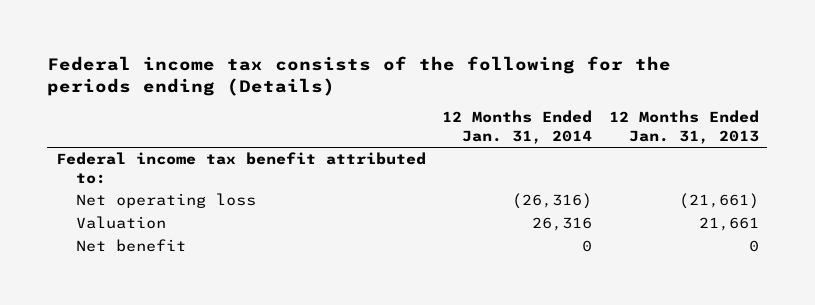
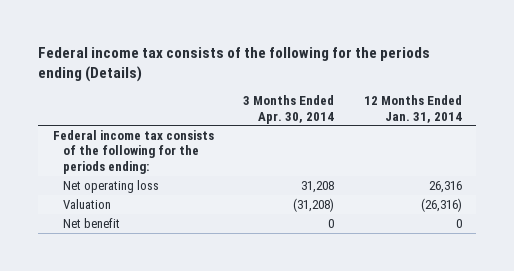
[608,110,759,144] 12 Months Ended Jan. 31, 2013 -> none
none -> [243,95,335,124] 3 Months Ended Apr. 30, 2014
[55,152,426,184] Federal income tax benefit attributed to: -> none
none -> [52,129,214,174] Federal income tax consists of the following for the periods ending:
[512,193,593,210] (26,316) -> [428,180,462,193] 26,316
[532,217,593,232] 26,316 -> [420,197,462,212] (26,316)

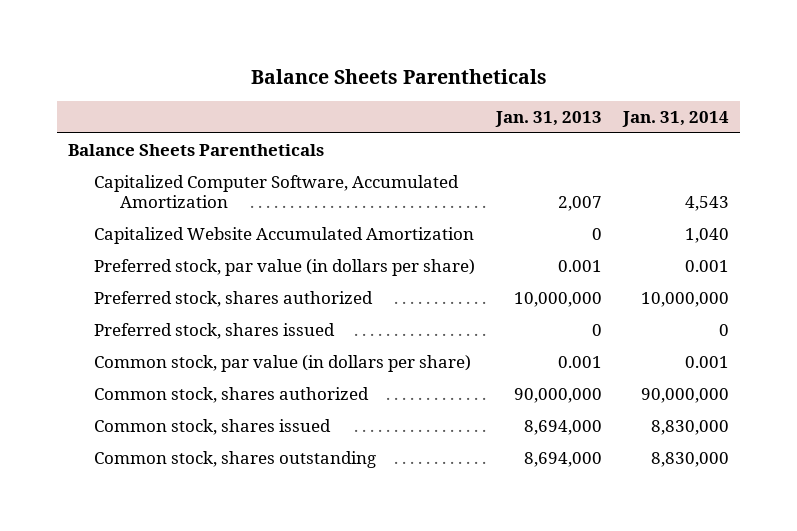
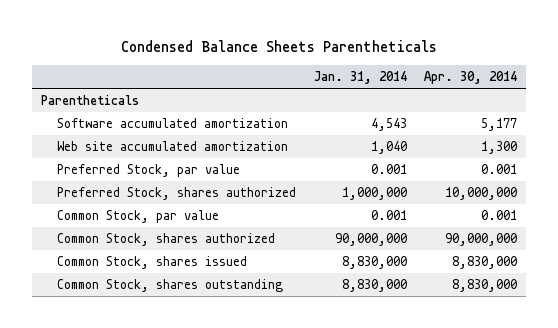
[250,68,547,84] Balance Sheets Parentheticals -> [120,40,437,53] Condensed Balance Sheets Parentheticals
[495,111,603,128] Jan. 31, 2013 -> none
none -> [424,71,518,85] Apr. 30, 2014
[67,144,324,157] Balance Sheets Parentheticals -> none
[94,323,336,340] Preferred stock, shares issued -> none
none -> [40,95,139,106] Parentheticals
[94,175,460,209] Capitalized Computer Software, Accumulated Amortization -> [57,118,289,129] Software accumulated amortization
[94,227,475,245] Capitalized Website Accumulated Amortization -> [57,141,289,152] Web site accumulated amortization
[94,259,476,277] Preferred stock, par value (in dollars per share) -> [57,164,241,178] Preferred Stock, par value
[94,291,374,308] Preferred stock, shares authorized -> [57,187,297,201] Preferred Stock, shares authorized
[641,292,730,308] 10,000,000 -> [341,187,407,201] 1,000,000
[94,355,472,373] Common stock, par value (in dollars per share) -> [57,210,220,224] Common Stock, par value
[94,387,370,404] Common stock, shares authorized -> [57,233,276,247] Common Stock, shares authorized
[94,419,332,436] Common stock, shares issued -> [57,256,248,270] Common Stock, shares issued
[94,451,377,469] Common stock, shares outstanding -> [57,279,284,293] Common Stock, shares outstanding

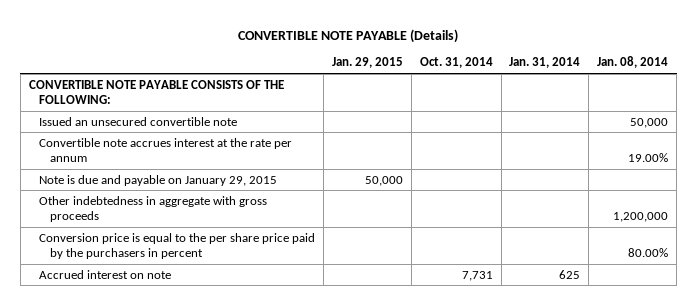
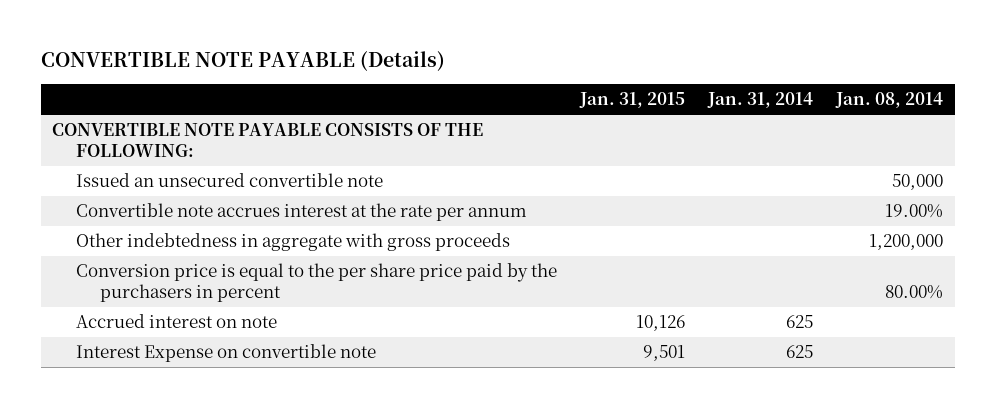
[331,57,403,69] Jan. 29, 2015 -> none
[419,57,493,69] Oct. 31, 2014 -> none
none -> [579,92,686,109] Jan. 31, 2015
[39,174,278,186] Note is due and payable on January 29, 2015 -> none
none -> [76,344,377,363] Interest Expense on convertible note

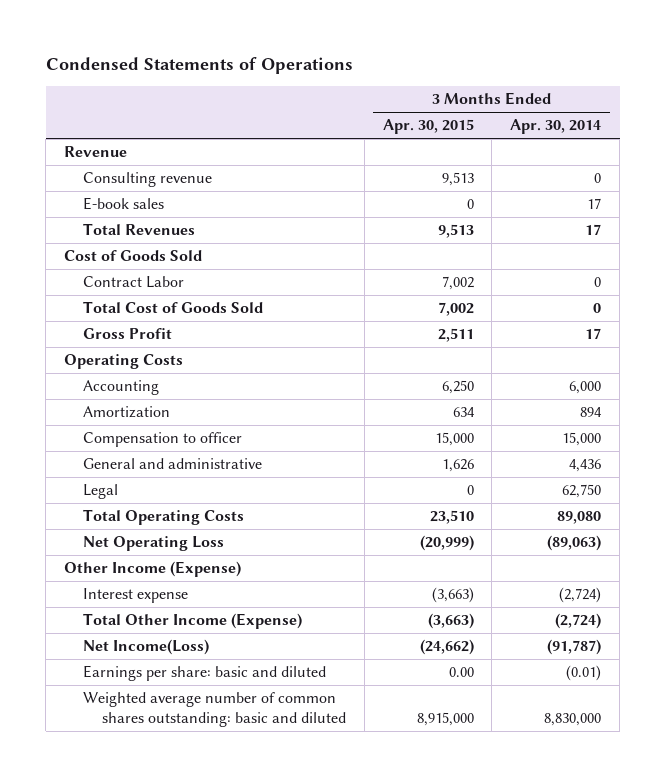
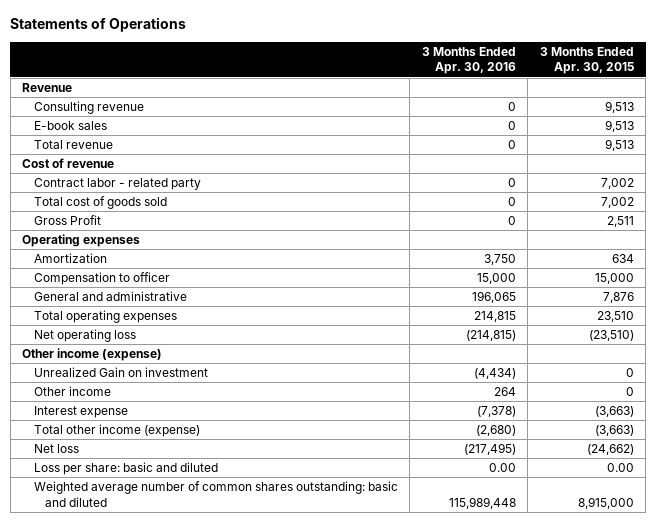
[45,57,353,75] Condensed Statements of Operations -> [10,17,187,33] Statements of Operations
[510,119,602,135] Apr. 30, 2014 -> none
none -> [421,46,516,75] 3 Months Ended Apr. 30, 2016
[63,250,202,262] Cost of Goods Sold -> none
[466,199,474,210] 0 -> [604,120,634,133] 9,513
[82,223,195,236] Total Revenues -> [33,140,113,150] Total revenue
none -> [22,158,115,169] Cost of revenue
[82,276,184,289] Contract Labor -> [33,178,201,191] Contract labor - related party
[82,301,263,314] Total Cost of Goods Sold -> [33,196,167,210] Total cost of goods sold
[82,380,159,396] Accounting -> none
[63,354,183,370] Operating Costs -> [22,234,141,248] Operating expenses
[82,484,118,500] Legal -> none
[441,459,474,473] 1,626 -> [602,292,634,304] 7,876
[82,509,244,526] Total Operating Costs -> [33,310,177,324] Total operating expenses
[82,536,224,552] Net Operating Loss -> [33,329,136,343] Net operating loss
[419,535,474,552] (20,999) -> [588,330,634,342] (23,510)
[63,561,241,578] Other Income (Expense) -> [22,348,163,362] Other income (expense)
none -> [33,367,208,378] Unrealized Gain on investment
none -> [33,386,111,397] Other income
[82,613,302,630] Total Other Income (Expense) -> [33,424,200,438] Total other income (expense)
[82,639,209,656] Net Income(Loss) -> [33,444,79,454] Net loss
[82,665,326,682] Earnings per share: basic and diluted -> [33,462,218,476] Loss per share: basic and diluted

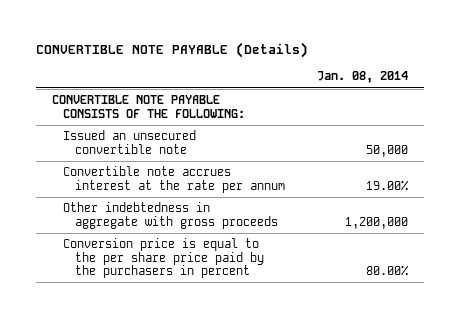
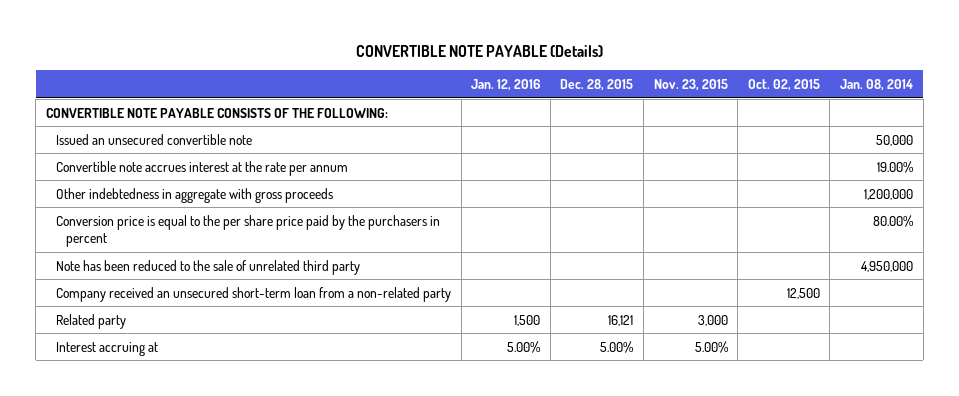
none -> [471,79,541,92] Jan. 12, 2016
none -> [560,79,634,92] Dec. 28, 2015
none -> [653,79,728,92] Nov. 23, 2015
none -> [747,79,820,92] Oct. 02, 2015
none -> [55,259,360,275] Note has been reduced to the sale of unrelated third party
none -> [55,286,451,302] Company received an unsecured short-term loan from a non-related party
none -> [55,313,126,329] Related party
none -> [55,341,158,356] Interest accruing at

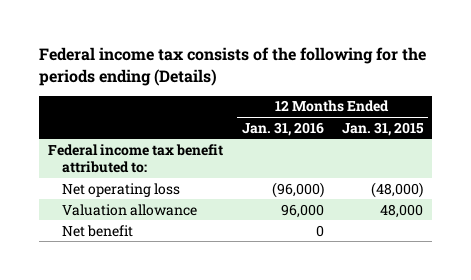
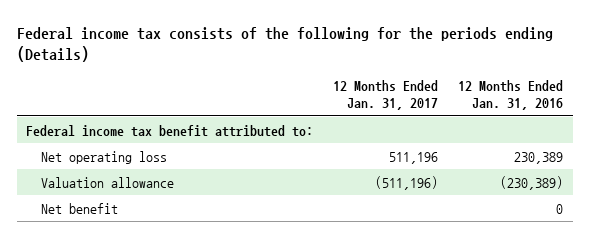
[341,121,424,136] Jan. 31, 2015 -> none
none -> [333,80,439,110] 12 Months Ended Jan. 31, 2017
[271,181,324,198] (96,000) -> [513,151,563,164] 230,389
[280,203,324,218] 96,000 -> [499,175,563,190] (230,389)

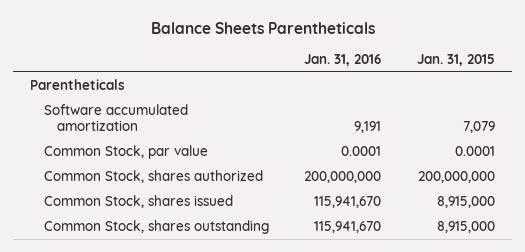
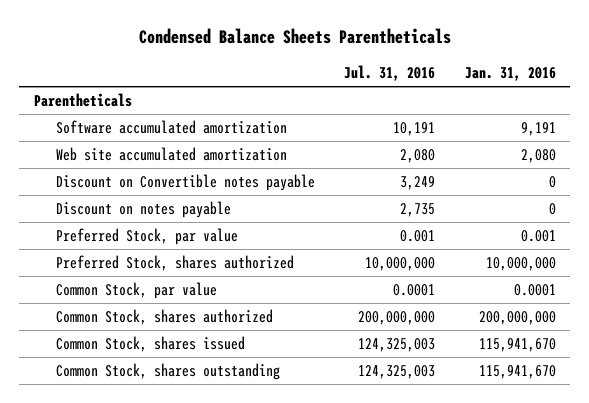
[150,21,375,34] Balance Sheets Parentheticals -> [138,28,451,45] Condensed Balance Sheets Parentheticals
[416,54,495,67] Jan. 31, 2015 -> none
none -> [344,64,436,81] Jul. 31, 2016
none -> [55,147,287,162] Web site accumulated amortization
none -> [55,174,315,192] Discount on Convertible notes payable
none -> [55,201,231,219] Discount on notes payable
none -> [55,228,238,246] Preferred Stock, par value
none -> [55,255,294,272] Preferred Stock, shares authorized

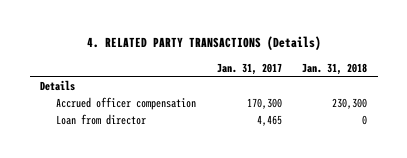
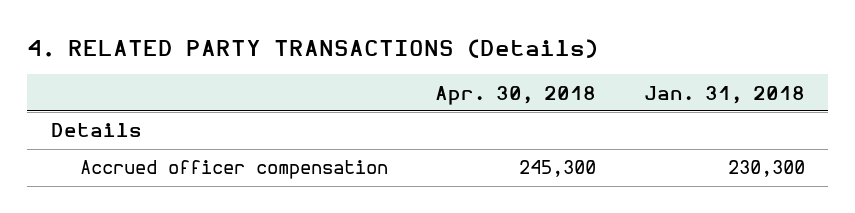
[216,62,282,75] Jan. 31, 2017 -> none
none -> [435,85,597,105] Apr. 30, 2018
[55,113,146,125] Loan from director -> none

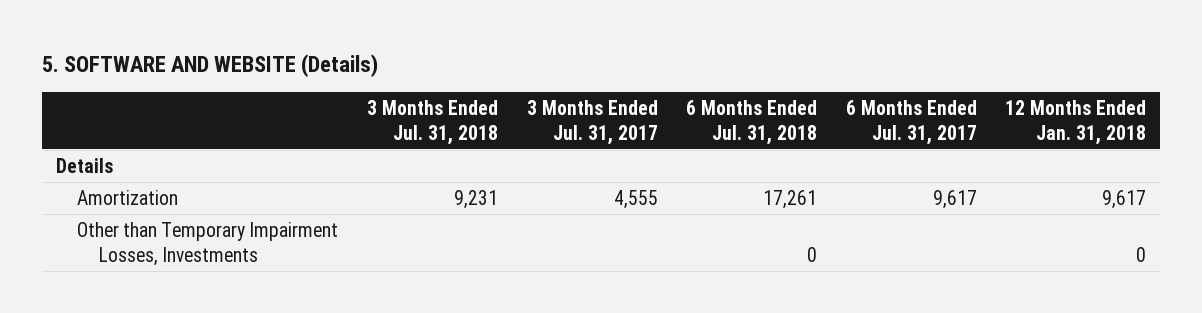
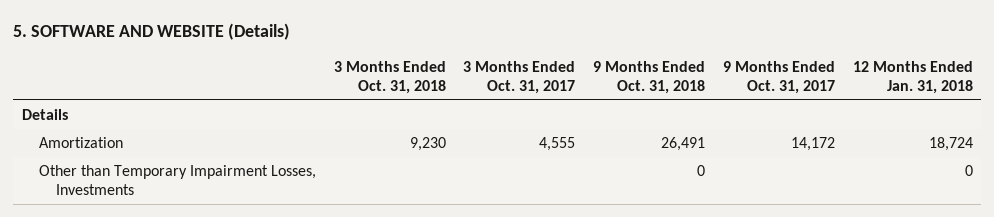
[367,99,499,145] 3 Months Ended Jul. 31, 2018 -> none
[526,99,658,145] 3 Months Ended Jul. 31, 2017 -> none
[686,99,818,145] 6 Months Ended Jul. 31, 2018 -> none
[845,99,977,145] 6 Months Ended Jul. 31, 2017 -> none
none -> [333,60,446,95] 3 Months Ended Oct. 31, 2018
none -> [463,60,576,95] 3 Months Ended Oct. 31, 2017
none -> [593,60,706,95] 9 Months Ended Oct. 31, 2018
none -> [722,60,835,95] 9 Months Ended Oct. 31, 2017
[1102,189,1147,209] 9,617 -> [928,136,973,151] 18,724

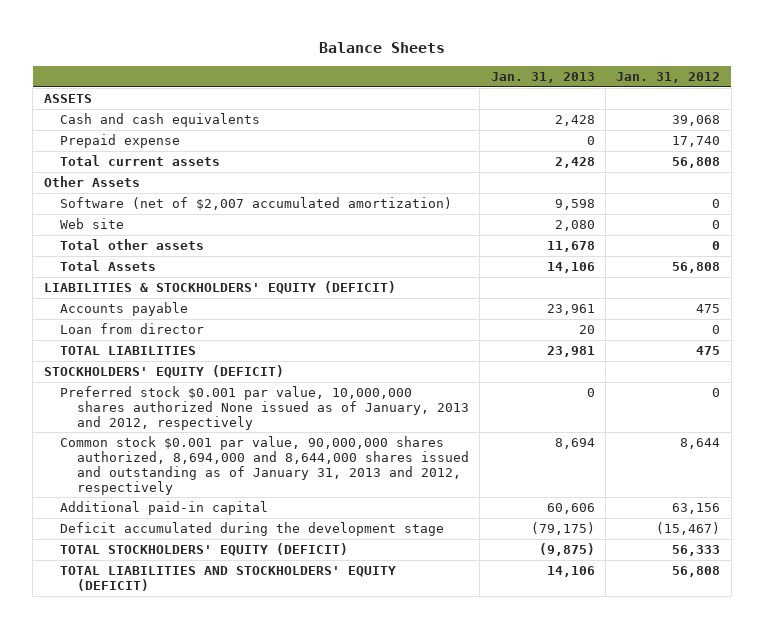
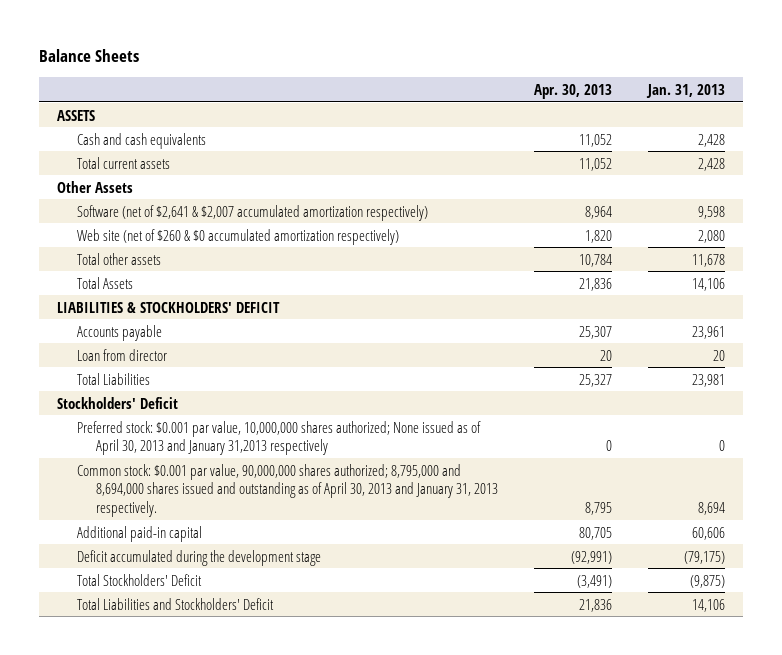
[616,71,721,83] Jan. 31, 2012 -> none
none -> [533,83,612,99] Apr. 30, 2013
[60,134,181,149] Prepaid expense -> none
[60,197,453,211] Software (net of $2,007 accumulated amortization) -> [76,204,428,221] Software (net of $2,641 & $2,007 accumulated amortization respectively)
[60,218,125,230] Web site -> [76,228,399,245] Web site (net of $260 & $0 accumulated amortization respectively)
[43,281,396,295] LIABILITIES & STOCKHOLDERS' EQUITY (DEFICIT) -> [57,301,281,313] LIABILITIES & STOCKHOLDERS' DEFICIT
[60,346,197,356] TOTAL LIABILITIES -> [76,372,150,385] Total Liabilities
[43,365,284,379] STOCKHOLDERS' EQUITY (DEFICIT) -> [57,396,179,409] Stockholders' Deficit
[60,386,469,430] Preferred stock $0.001 par value, 10,000,000 shares authorized None issued as of January, 2013 and 2012, respectively -> [76,420,481,456] Preferred stock: $0.001 par value, 10,000,000 shares authorized; None issued as of April 30, 2013 and January 31,2013 respectively
[60,436,469,495] Common stock $0.001 par value, 90,000,000 shares authorized, 8,694,000 and 8,644,000 shares issued and outstanding as of January 31, 2013 and 2012, respectively -> [76,463,498,518] Common stock: $0.001 par value, 90,000,000 shares authorized; 8,795,000 and 8,694,000 shares issued and outstanding as of April 30, 2013 and January 31, 2013 respectively.
[60,543,349,557] TOTAL STOCKHOLDERS' EQUITY (DEFICIT) -> [76,573,202,586] Total Stockholders' Deficit
[60,566,397,591] TOTAL LIABILITIES AND STOCKHOLDERS' EQUITY (DEFICIT) -> [76,597,274,610] Total Liabilities and Stockholders' Deficit

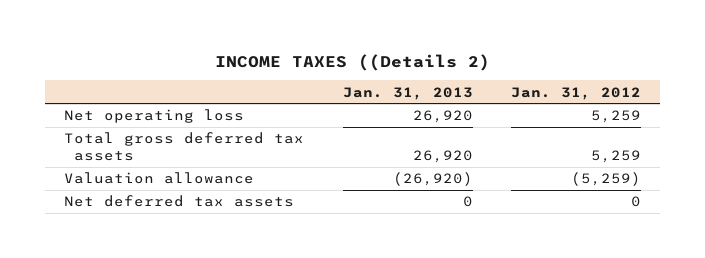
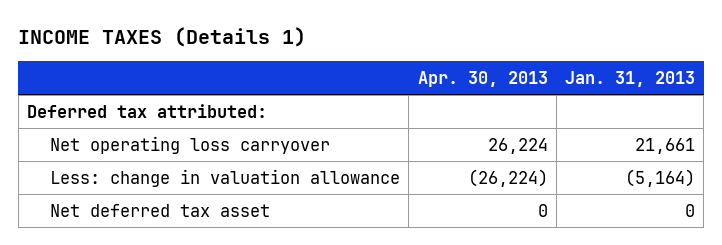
[214,53,490,71] INCOME TAXES ((Details 2) -> [18,27,307,48] INCOME TAXES (Details 1)
[510,86,641,100] Jan. 31, 2012 -> none
none -> [417,70,548,87] Apr. 30, 2013
[64,132,305,162] Total gross deferred tax assets -> none
none -> [26,103,267,118] Deferred tax attributed:
[64,109,245,124] Net operating loss -> [50,135,331,154] Net operating loss carryover
[412,110,473,124] 26,920 -> [635,137,696,154] 21,661
[64,172,255,185] Valuation allowance -> [50,168,401,187] Less: change in valuation allowance
[392,172,473,187] (26,920) -> [625,168,696,187] (5,164)
[64,195,295,208] Net deferred tax assets -> [50,203,271,217] Net deferred tax asset

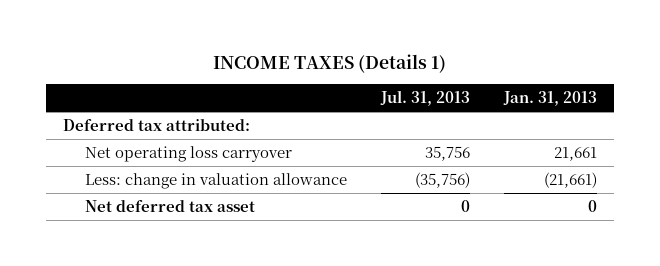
[417,70,548,87] Apr. 30, 2013 -> none
none -> [379,90,470,107] Jul. 31, 2013
[625,168,696,187] (5,164) -> [543,171,597,188] (21,661)

